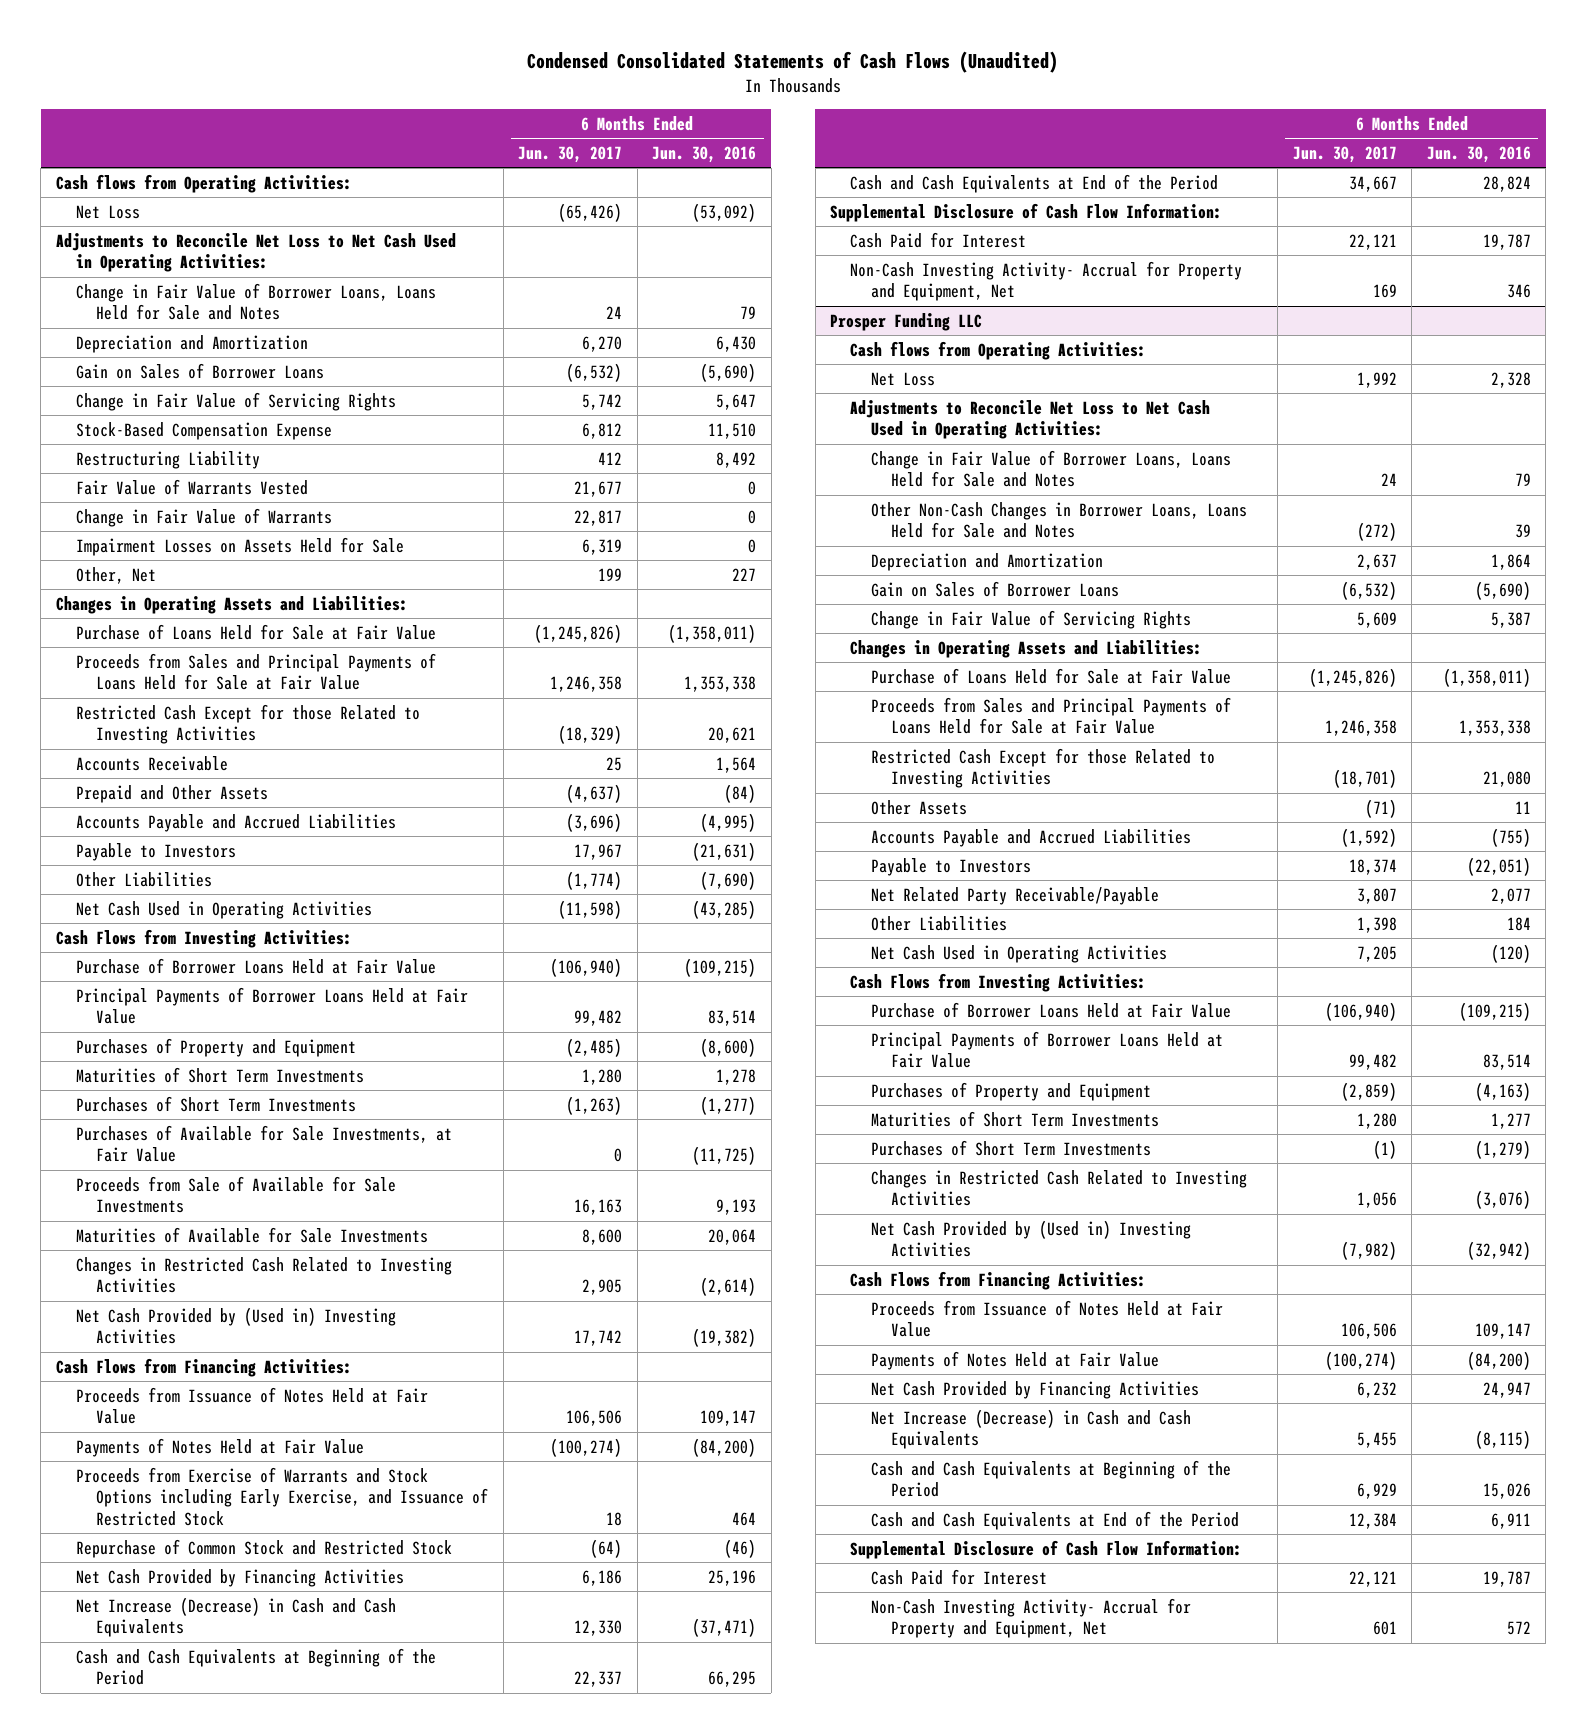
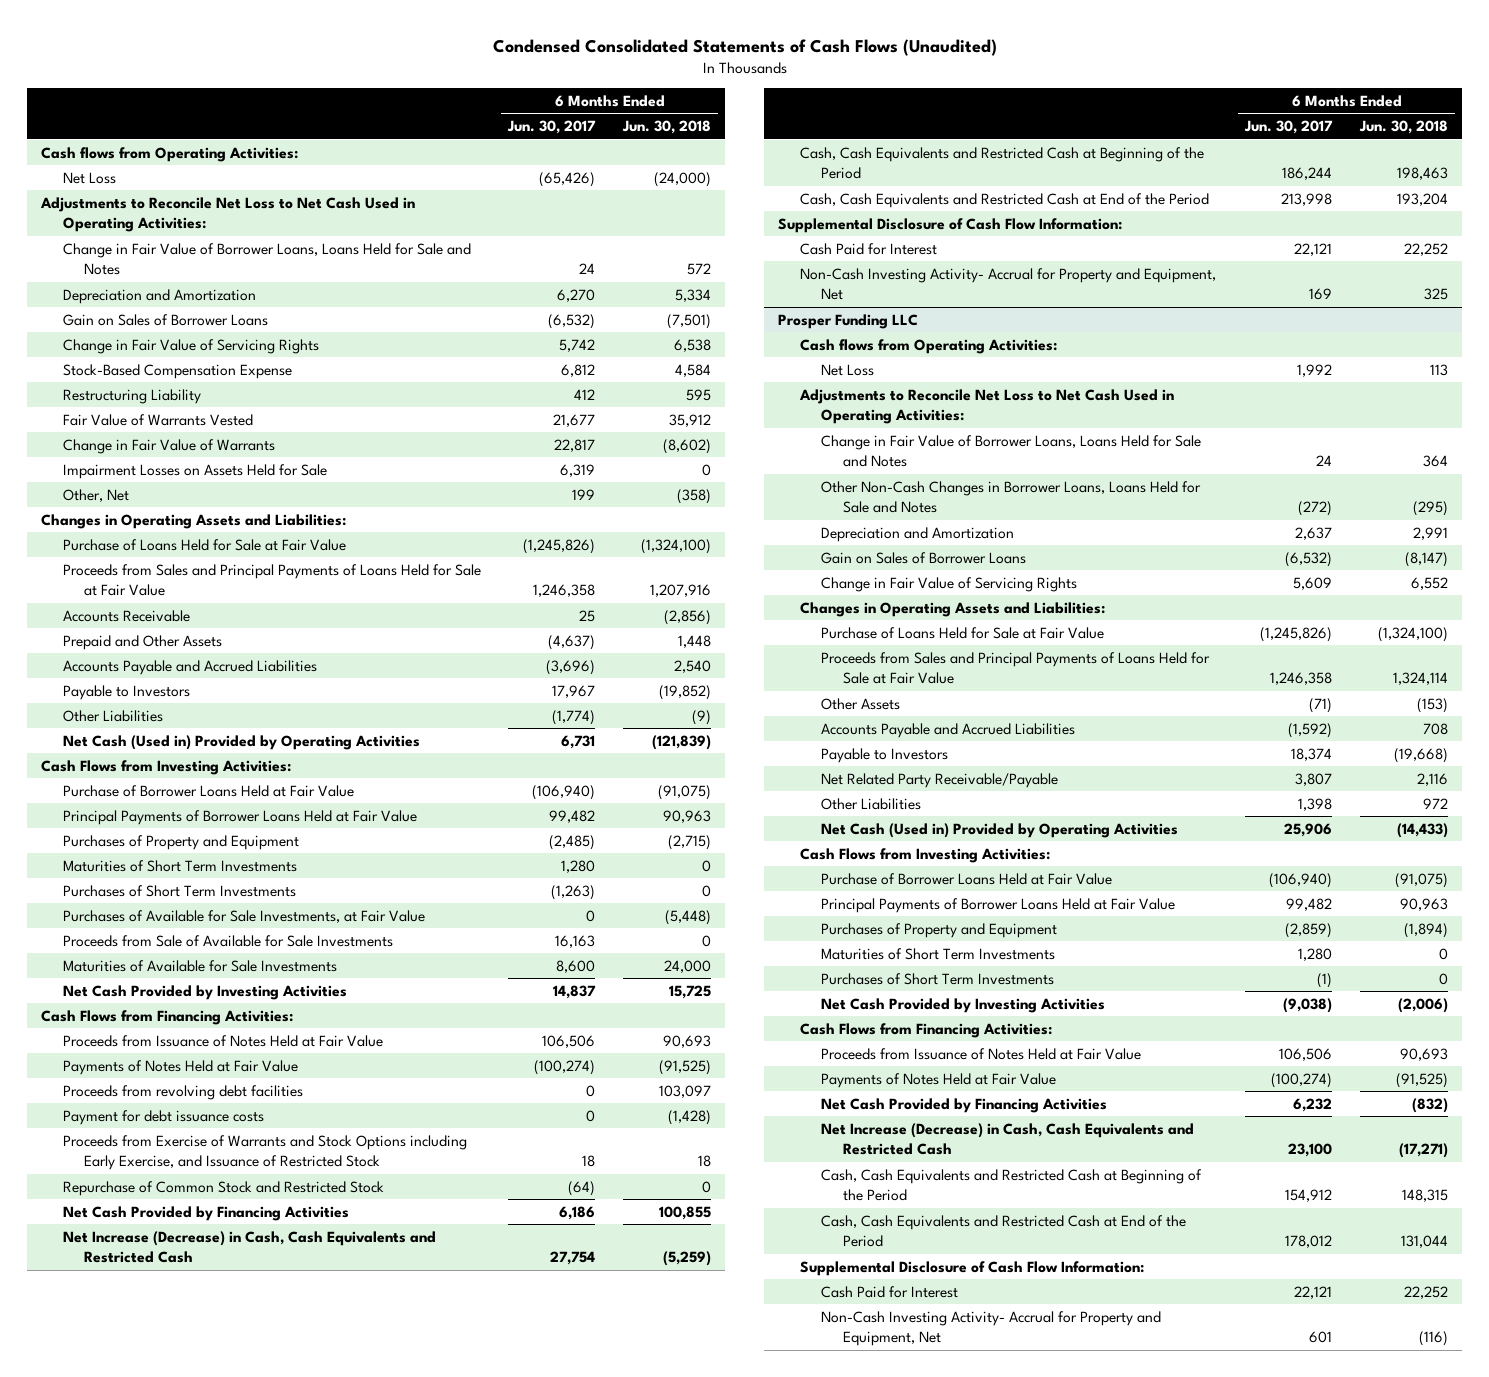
[652,145,757,163] Jun. 30, 2016 -> none
none -> [622,120,712,135] Jun. 30, 2018
[75,703,420,745] Restricted Cash Except for those Related to Investing Activities -> none
[75,900,372,919] Net Cash Used in Operating Activities -> [62,734,420,750] Net Cash (Used in) Provided by Operating Activities
[558,899,623,919] (11,598) -> [561,734,596,749] 6,731
[75,1256,452,1294] Changes in Restricted Cash Related to Investing Activities -> none
[75,1306,396,1345] Net Cash Provided by (Used in) Investing Activities -> [62,984,347,1000] Net Cash Provided by Investing Activities
[574,1330,623,1347] 17,742 -> [553,984,597,999] 14,837
none -> [62,1084,303,1100] Proceeds from revolving debt facilities
none -> [62,1109,264,1125] Payment for debt issuance costs
[75,1596,396,1638] Net Increase (Decrease) in Cash and Cash Equivalents -> [62,1230,436,1264] Net Increase (Decrease) in Cash, Cash Equivalents and Restricted Cash
[574,1620,623,1637] 12,330 -> [550,1251,596,1266] 27,754
[75,1647,436,1686] Cash and Cash Equivalents at Beginning of the Period -> [799,146,1204,180] Cash, Cash Equivalents and Restricted Cash at Beginning of the Period
[574,1671,623,1688] 22,337 -> [1282,167,1333,181] 186,244
[850,173,1219,193] Cash and Cash Equivalents at End of the Period -> [799,192,1209,208] Cash, Cash Equivalents and Restricted Cash at End of the Period
[1348,175,1397,192] 34,667 -> [1281,192,1333,206] 213,998
[870,747,1215,789] Restricted Cash Except for those Related to Investing Activities -> none
[870,944,1167,963] Net Cash Used in Operating Activities -> [821,822,1179,838] Net Cash (Used in) Provided by Operating Activities
[1356,945,1397,962] 7,205 -> [1284,822,1333,837] 25,906
[870,1169,1247,1207] Changes in Restricted Cash Related to Investing Activities -> none
[870,1219,1191,1258] Net Cash Provided by (Used in) Investing Activities -> [821,997,1106,1013] Net Cash Provided by Investing Activities
[1340,1241,1397,1261] (7,982) -> [1283,997,1333,1013] (9,038)
[870,1408,1191,1450] Net Increase (Decrease) in Cash and Cash Equivalents -> [821,1122,1195,1156] Net Increase (Decrease) in Cash, Cash Equivalents and Restricted Cash
[1356,1432,1397,1449] 5,455 -> [1288,1143,1333,1158] 23,100
[870,1459,1231,1498] Cash and Cash Equivalents at Beginning of the Period -> [821,1168,1203,1202] Cash, Cash Equivalents and Restricted Cash at Beginning of the Period
[1356,1483,1397,1500] 6,929 -> [1285,1189,1333,1203] 154,912
[870,1510,1239,1530] Cash and Cash Equivalents at End of the Period -> [821,1214,1187,1248] Cash, Cash Equivalents and Restricted Cash at End of the Period
[1348,1512,1397,1529] 12,384 -> [1285,1235,1333,1249] 178,012

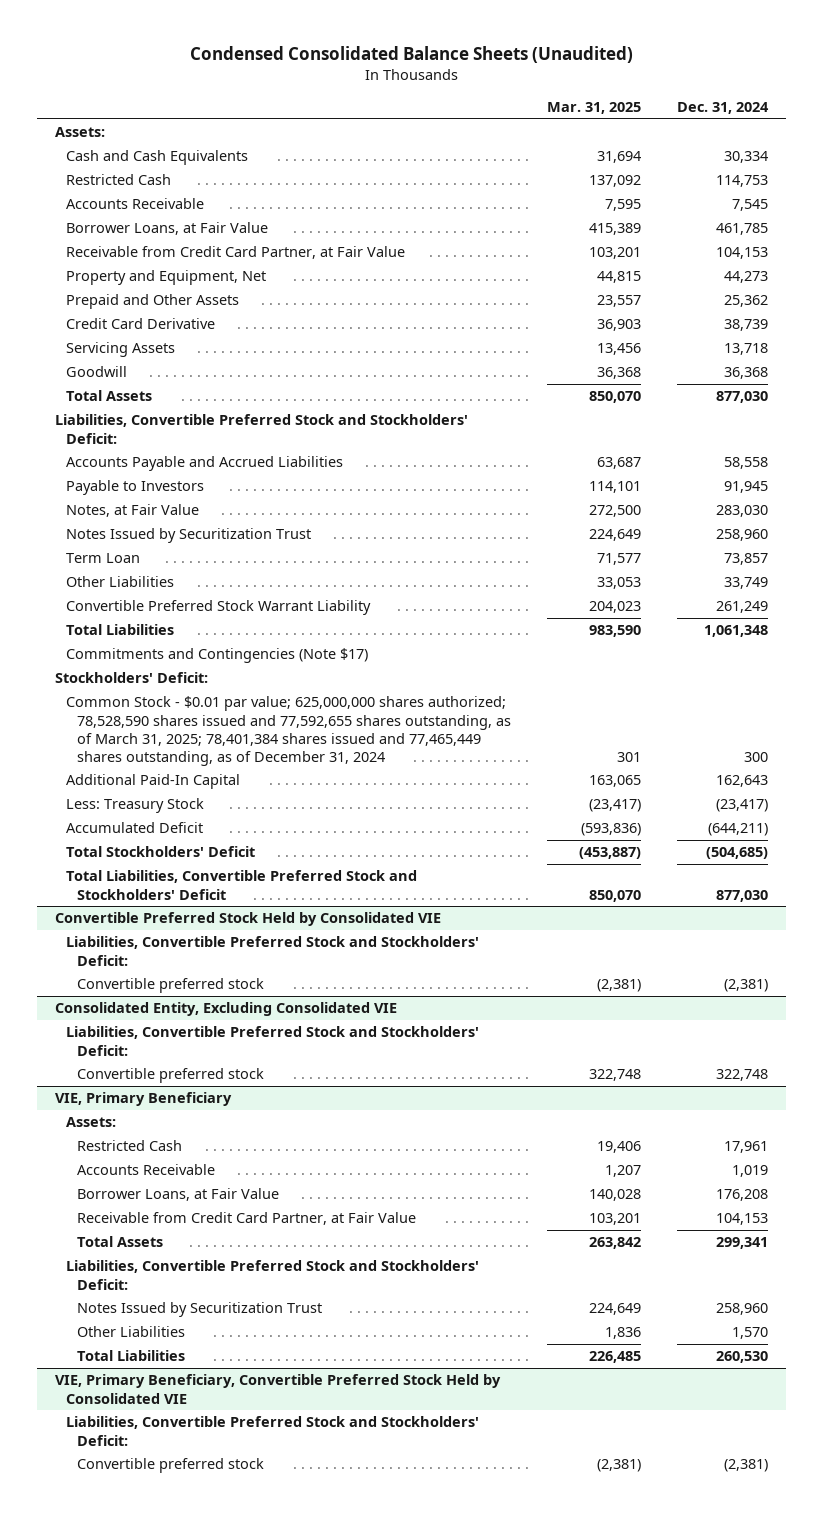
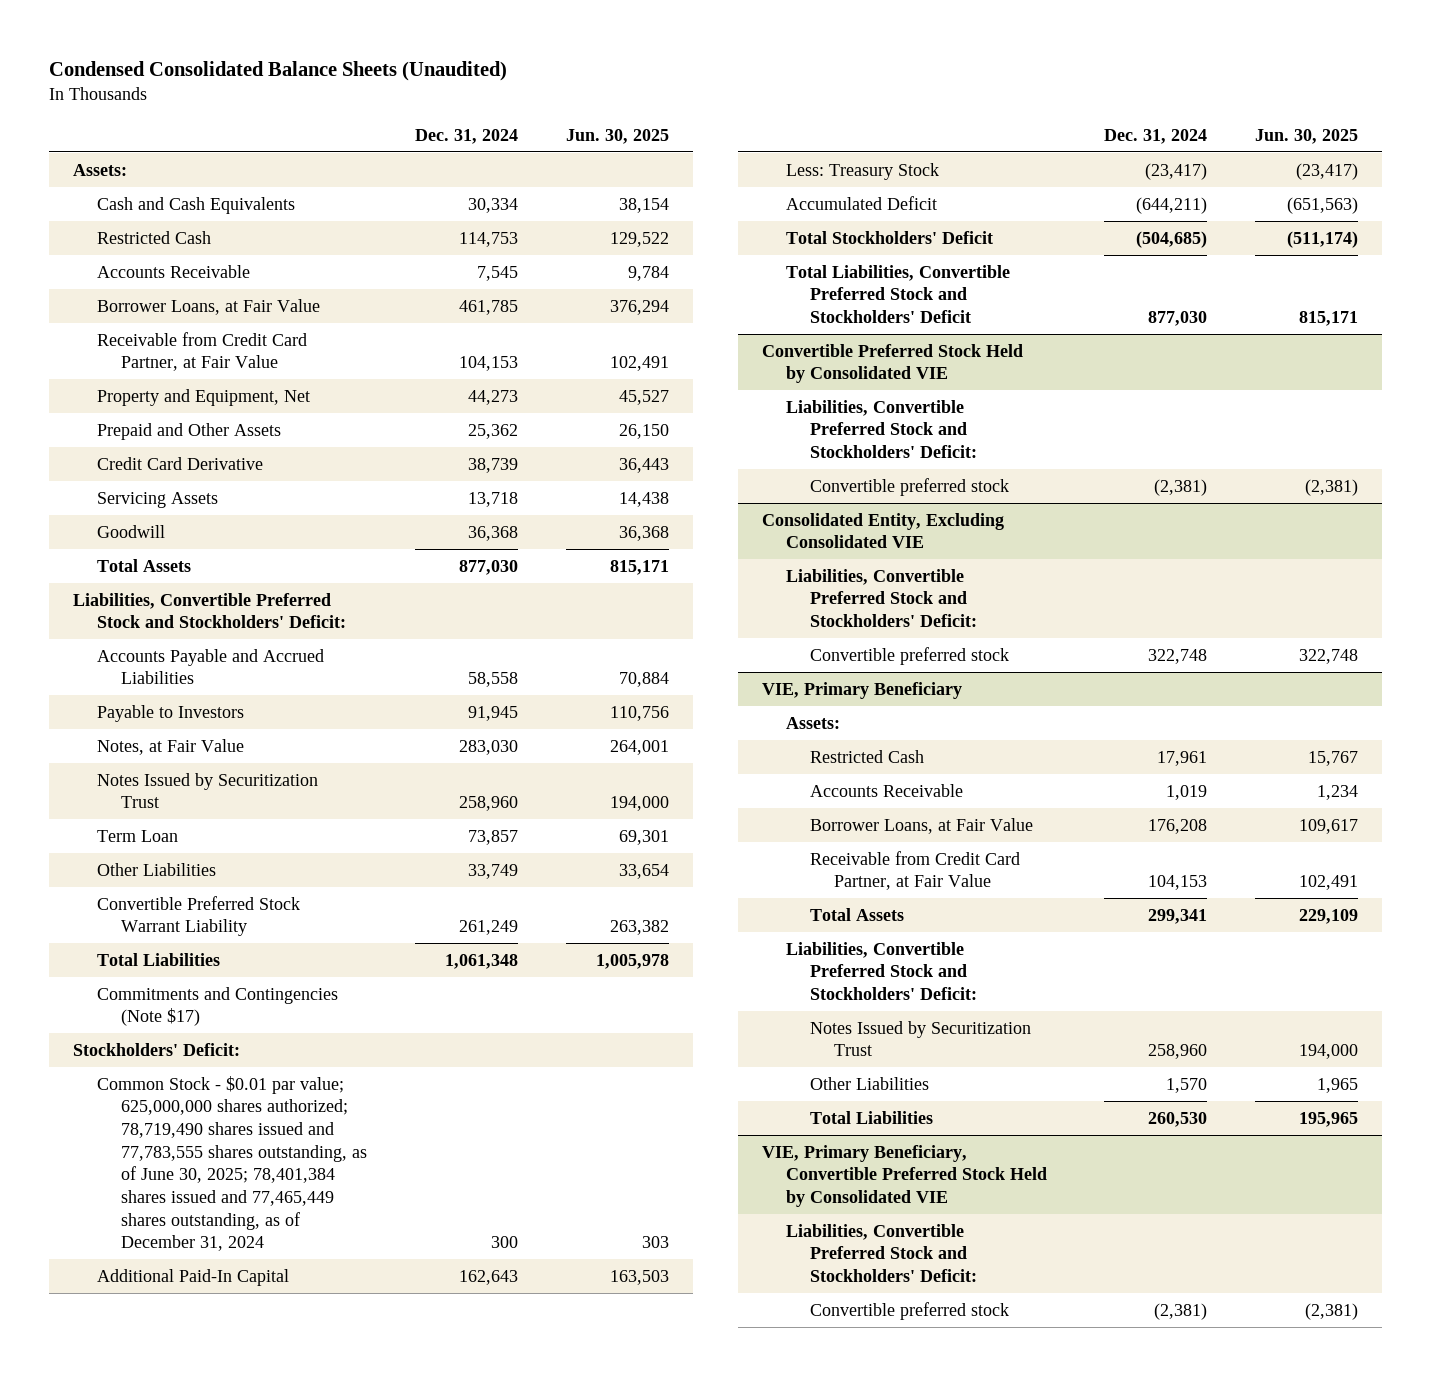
[547,102,642,115] Mar. 31, 2025 -> none
none -> [566,128,670,144] Jun. 30, 2025
[66,696,512,766] Common Stock - $0.01 par value; 625,000,000 shares authorized; 78,528,590 shares issued and 77,592,655 shares outstanding, as of March 31, 2025; 78,401,384 shares issued and 77,465,449 shares outstanding, as of December 31, 2024 -> [96,1075,367,1252] Common Stock - $0.01 par value; 625,000,000 shares authorized; 78,719,490 shares issued and 77,783,555 shares outstanding, as of June 30, 2025; 78,401,384 shares issued and 77,465,449 shares outstanding, as of December 31, 2024

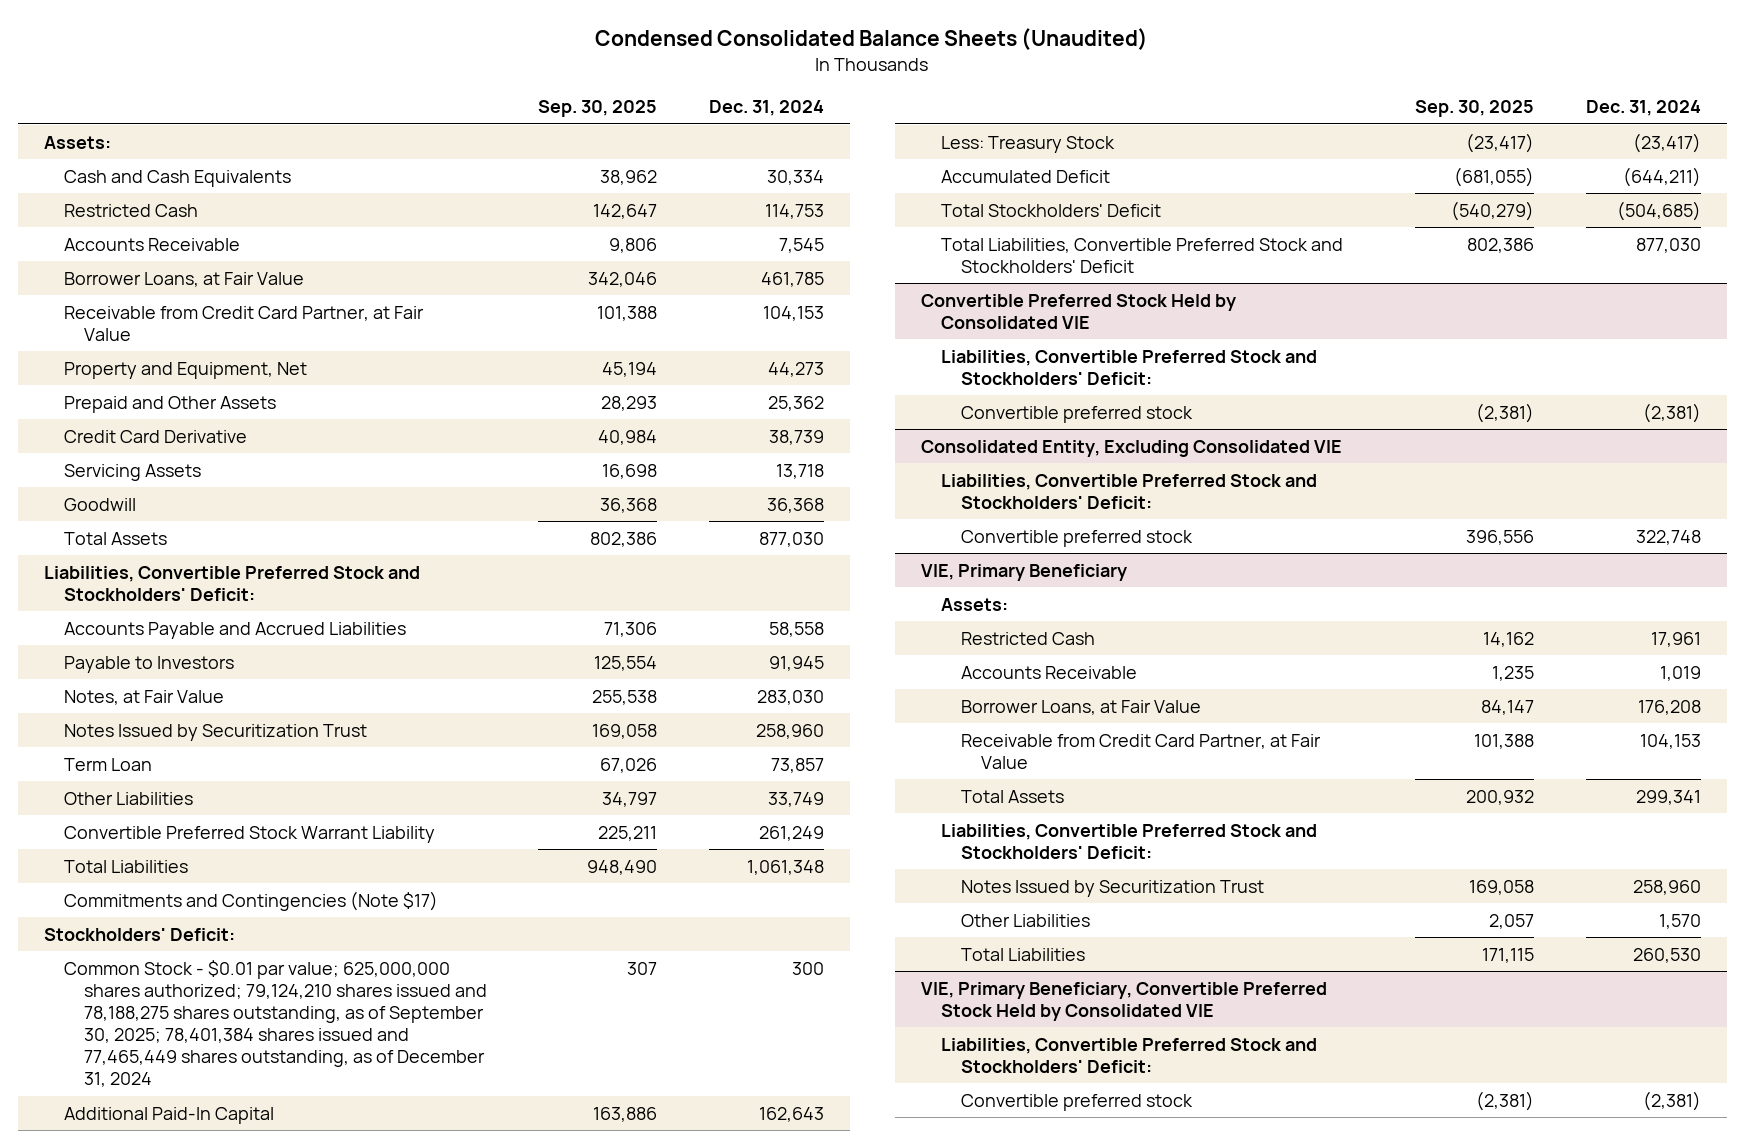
[566,128,670,144] Jun. 30, 2025 -> none
none -> [538,99,658,117] Sep. 30, 2025
[96,1075,367,1252] Common Stock - $0.01 par value; 625,000,000 shares authorized; 78,719,490 shares issued and 77,783,555 shares outstanding, as of June 30, 2025; 78,401,384 shares issued and 77,465,449 shares outstanding, as of December 31, 2024 -> [63,959,487,1087] Common Stock - $0.01 par value; 625,000,000 shares authorized; 79,124,210 shares issued and 78,188,275 shares outstanding, as of September 30, 2025; 78,401,384 shares issued and 77,465,449 shares outstanding, as of December 31, 2024

